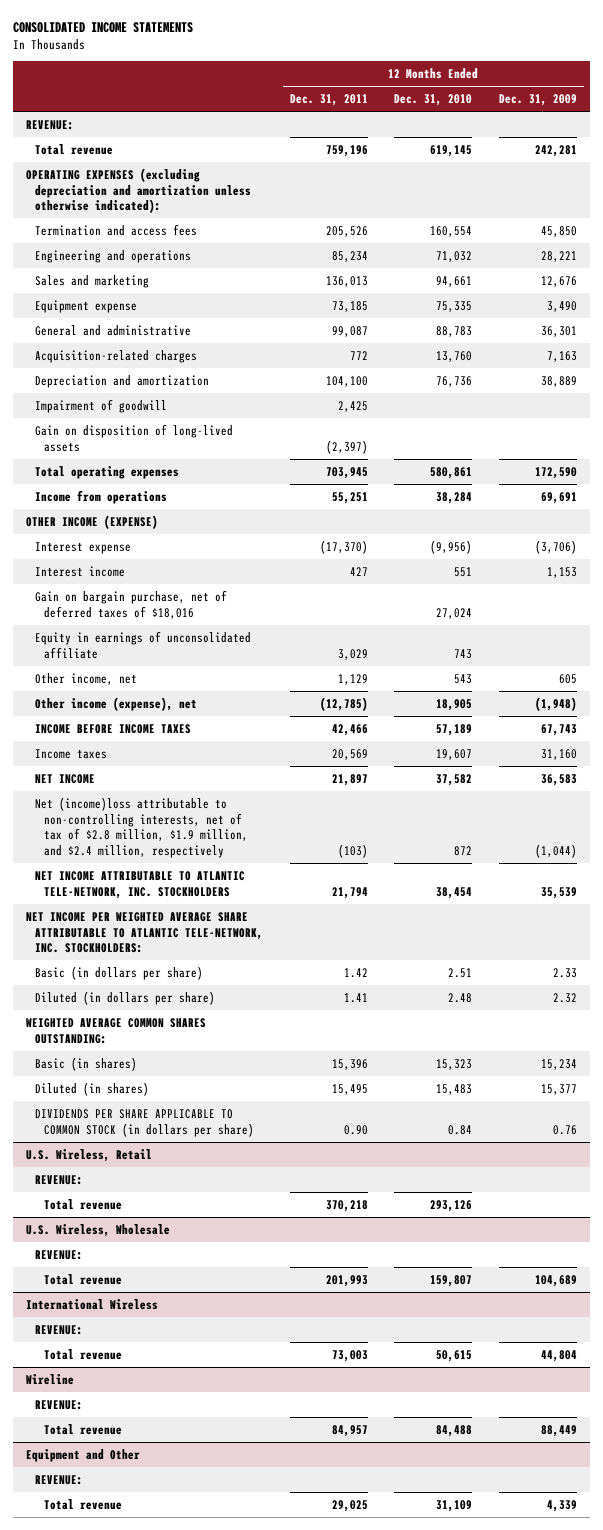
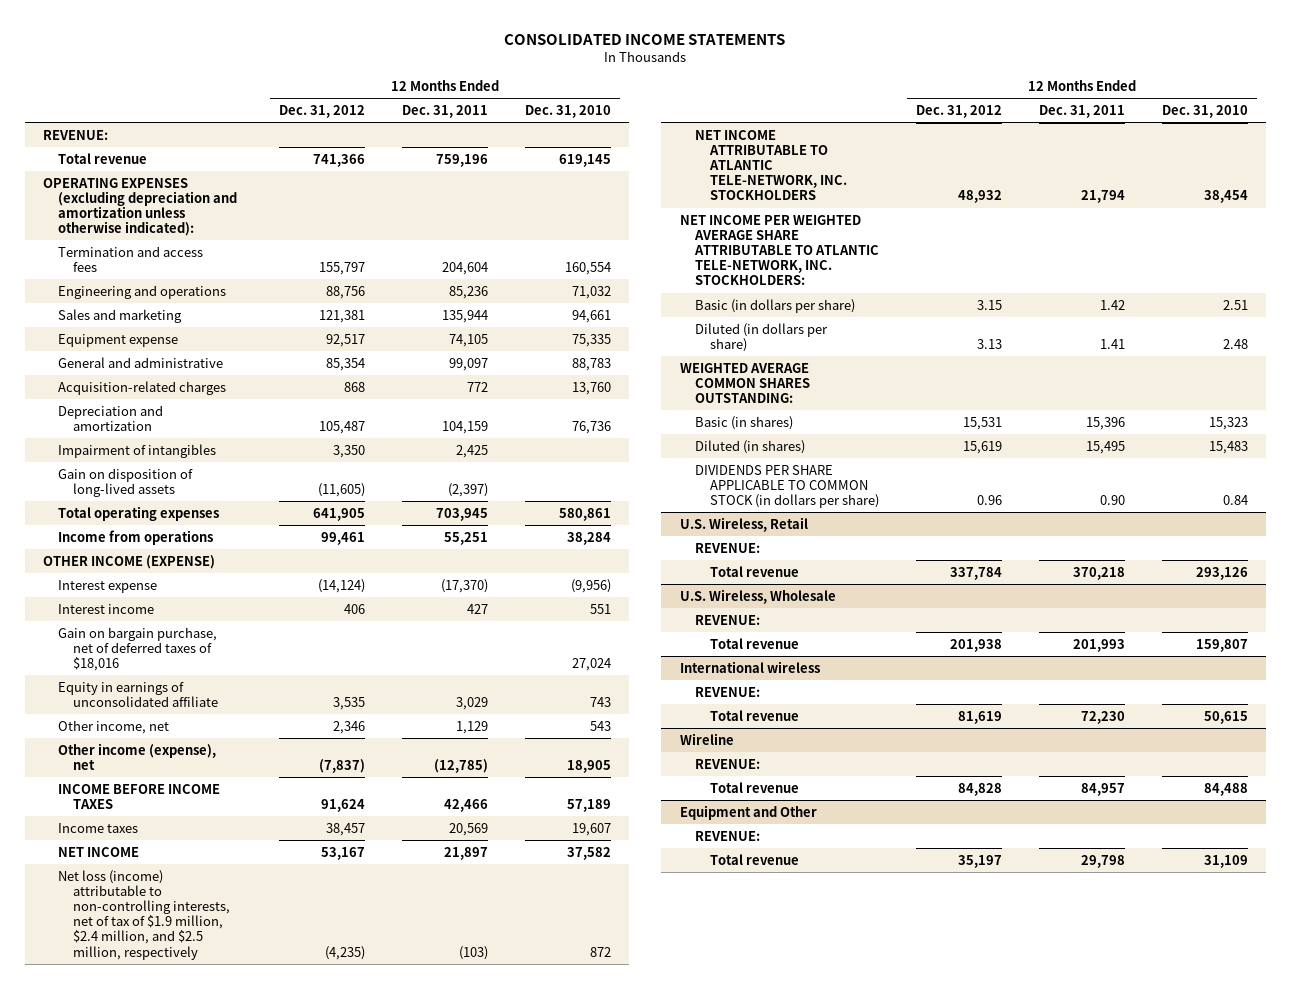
[498,94,577,107] Dec. 31, 2009 -> none
none -> [278,105,365,119] Dec. 31, 2012
[325,225,368,237] 205,526 -> [441,261,488,275] 204,604
[331,250,368,262] 85,234 -> [448,285,488,299] 85,236
[325,275,368,287] 136,013 -> [441,309,488,323] 135,944
[331,300,368,312] 73,185 -> [448,333,488,347] 74,105
[331,325,368,337] 99,087 -> [448,357,488,371] 99,097
[325,375,368,387] 104,100 -> [441,420,488,434] 104,159
[35,398,168,413] Impairment of goodwill -> [58,443,217,458] Impairment of intangibles
[35,796,249,859] Net (income)loss attributable to non-controlling interests, net of tax of $2.8 million, $1.9 million, and $2.4 million, respectively -> [58,869,230,960] Net loss (income) attributable to non-controlling interests, net of tax of $1.9 million, $2.4 million, and $2.5 million, respectively
[26,1298,159,1310] International Wireless -> [679,660,820,673] International wireless
[331,1349,368,1362] 73,003 -> [1080,710,1125,724] 72,230
[331,1499,368,1512] 29,025 -> [1080,854,1125,868] 29,798

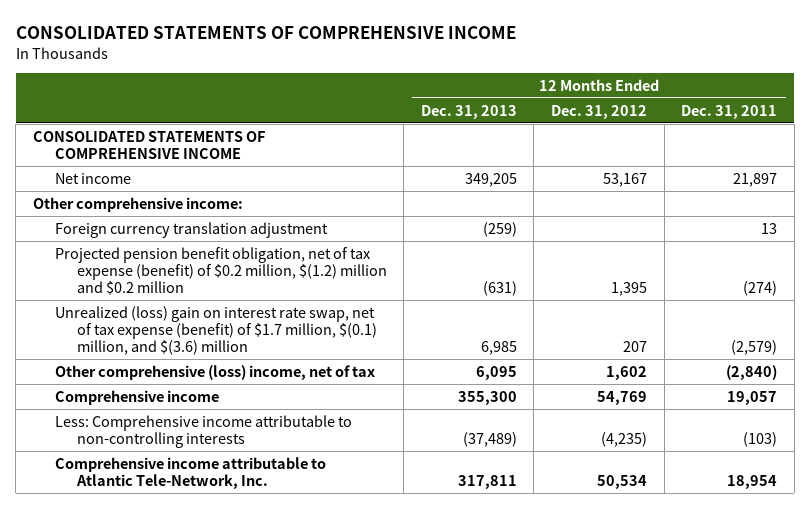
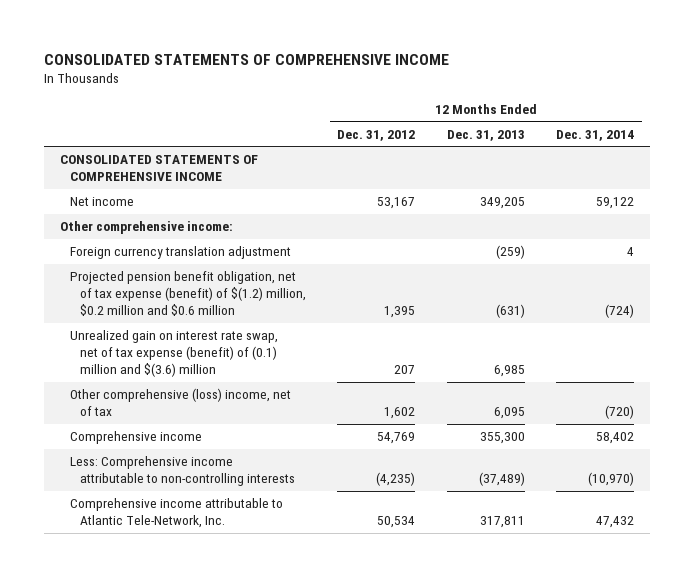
[681,104,778,119] Dec. 31, 2011 -> none
none -> [556,129,635,141] Dec. 31, 2014
[54,246,387,296] Projected pension benefit obligation, net of tax expense (benefit) of $0.2 million, $(1.2) million and $0.2 million -> [69,271,307,317] Projected pension benefit obligation, net of tax expense (benefit) of $(1.2) million, $0.2 million and $0.6 million
[54,305,377,356] Unrealized (loss) gain on interest rate swap, net of tax expense (benefit) of $1.7 million, $(0.1) million, and $(3.6) million -> [69,330,278,378] Unrealized gain on interest rate swap, net of tax expense (benefit) of (0.1) million and $(3.6) million

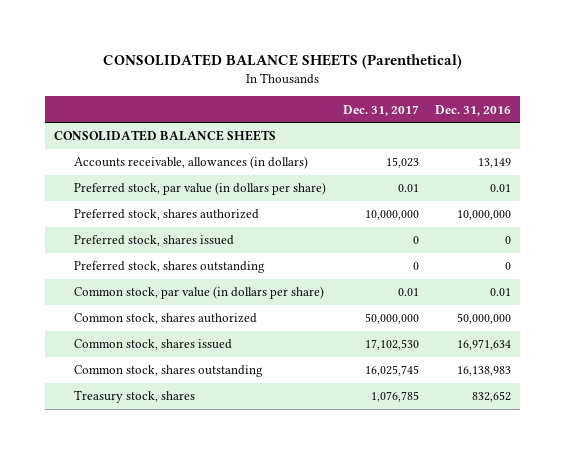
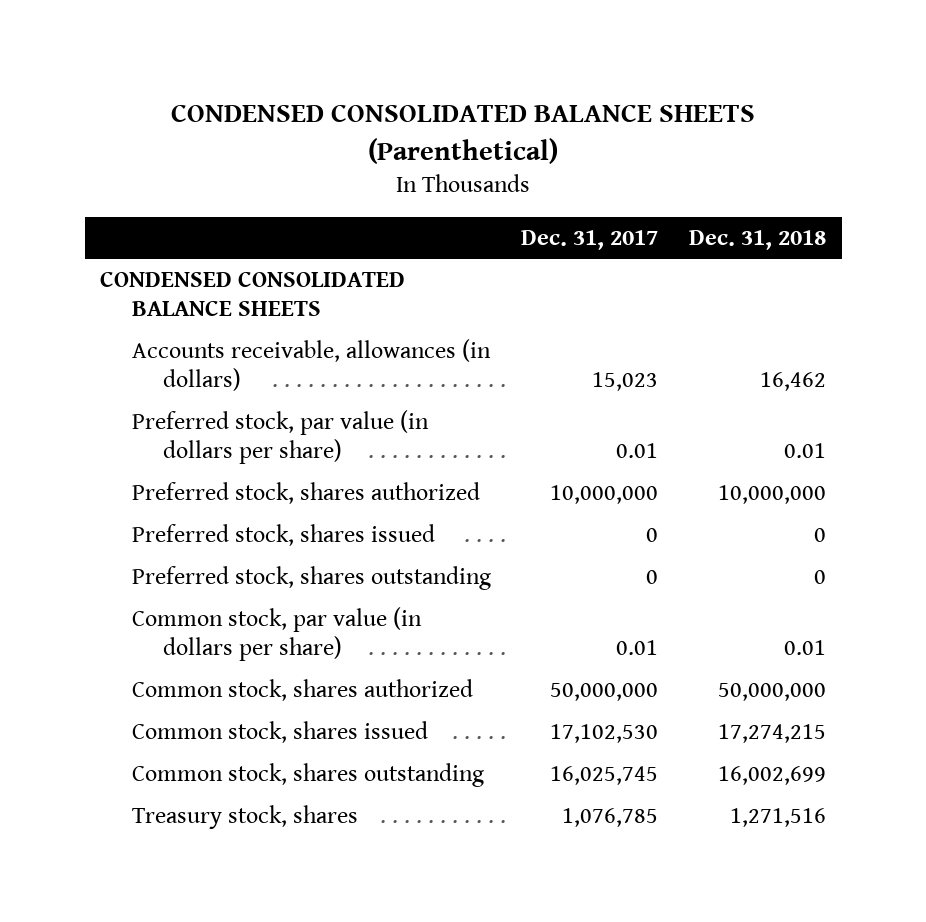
[102,54,462,70] CONSOLIDATED BALANCE SHEETS (Parenthetical) -> [171,104,756,164] CONDENSED CONSOLIDATED BALANCE SHEETS (Parenthetical)
[435,104,512,116] Dec. 31, 2016 -> none
none -> [689,229,827,250] Dec. 31, 2018
[53,130,276,142] CONSOLIDATED BALANCE SHEETS -> [99,272,405,317] CONDENSED CONSOLIDATED BALANCE SHEETS

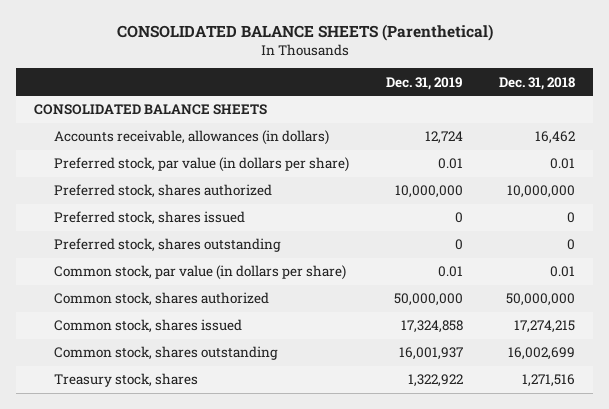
[171,104,756,164] CONDENSED CONSOLIDATED BALANCE SHEETS (Parenthetical) -> [116,23,493,41] CONSOLIDATED BALANCE SHEETS (Parenthetical)
[521,229,659,250] Dec. 31, 2017 -> none
none -> [385,76,463,90] Dec. 31, 2019
[99,272,405,317] CONDENSED CONSOLIDATED BALANCE SHEETS -> [34,104,268,116] CONSOLIDATED BALANCE SHEETS

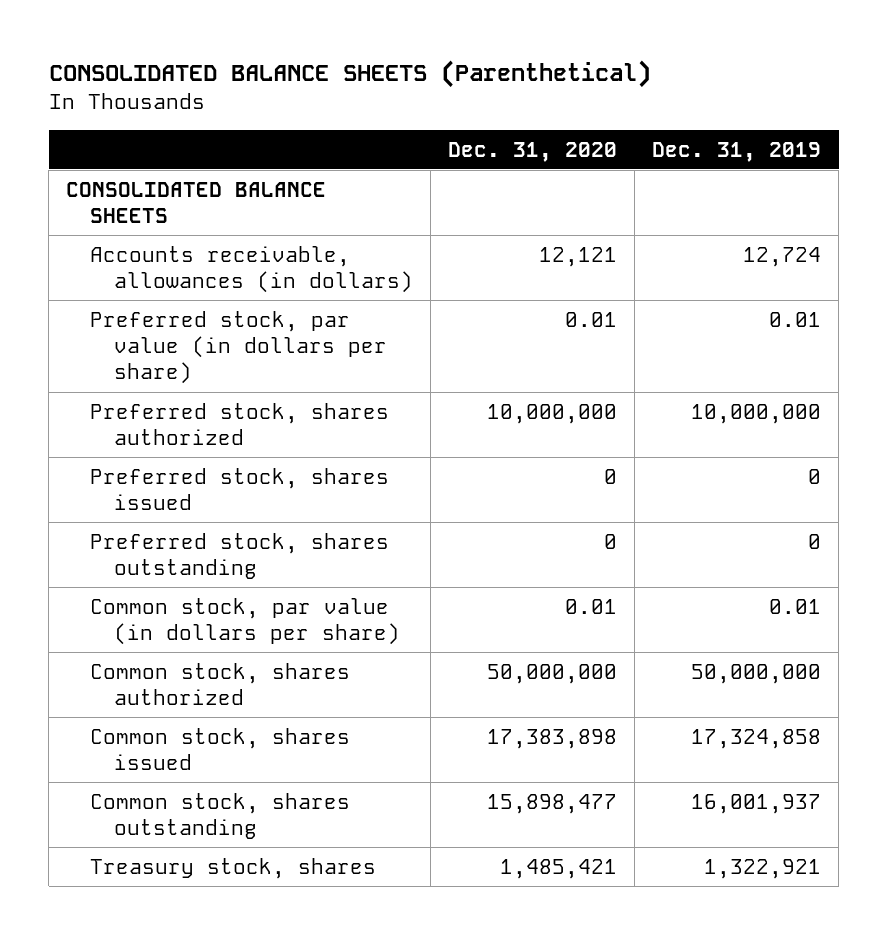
[499,76,576,90] Dec. 31, 2018 -> none
none -> [448,141,618,162] Dec. 31, 2020
[407,374,463,388] 1,322,922 -> [704,858,822,879] 1,322,921

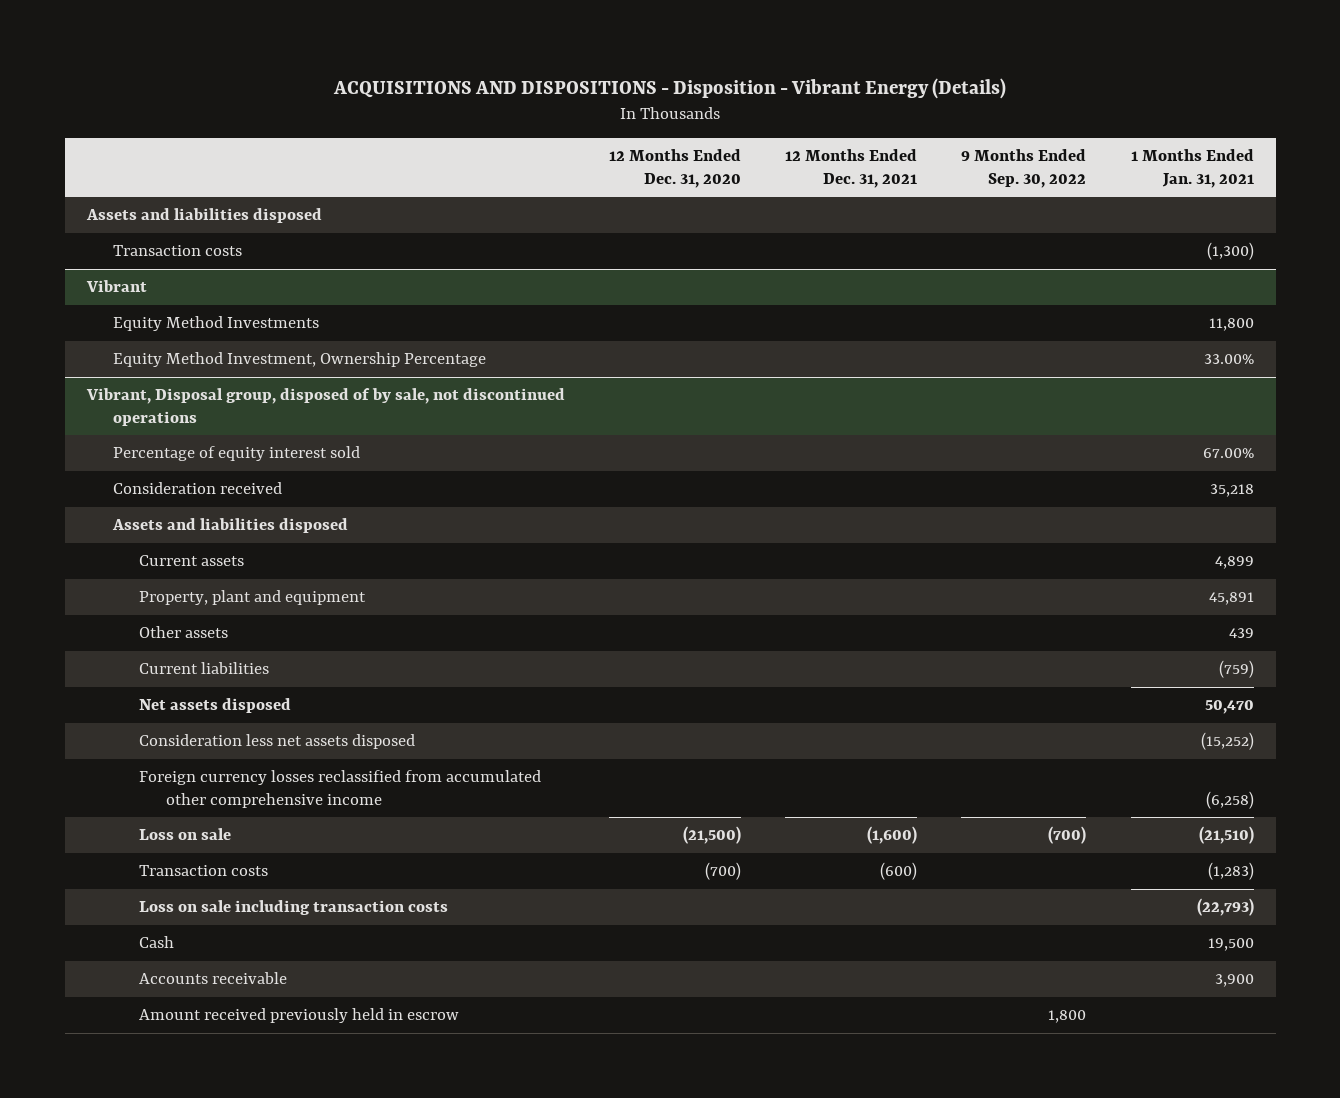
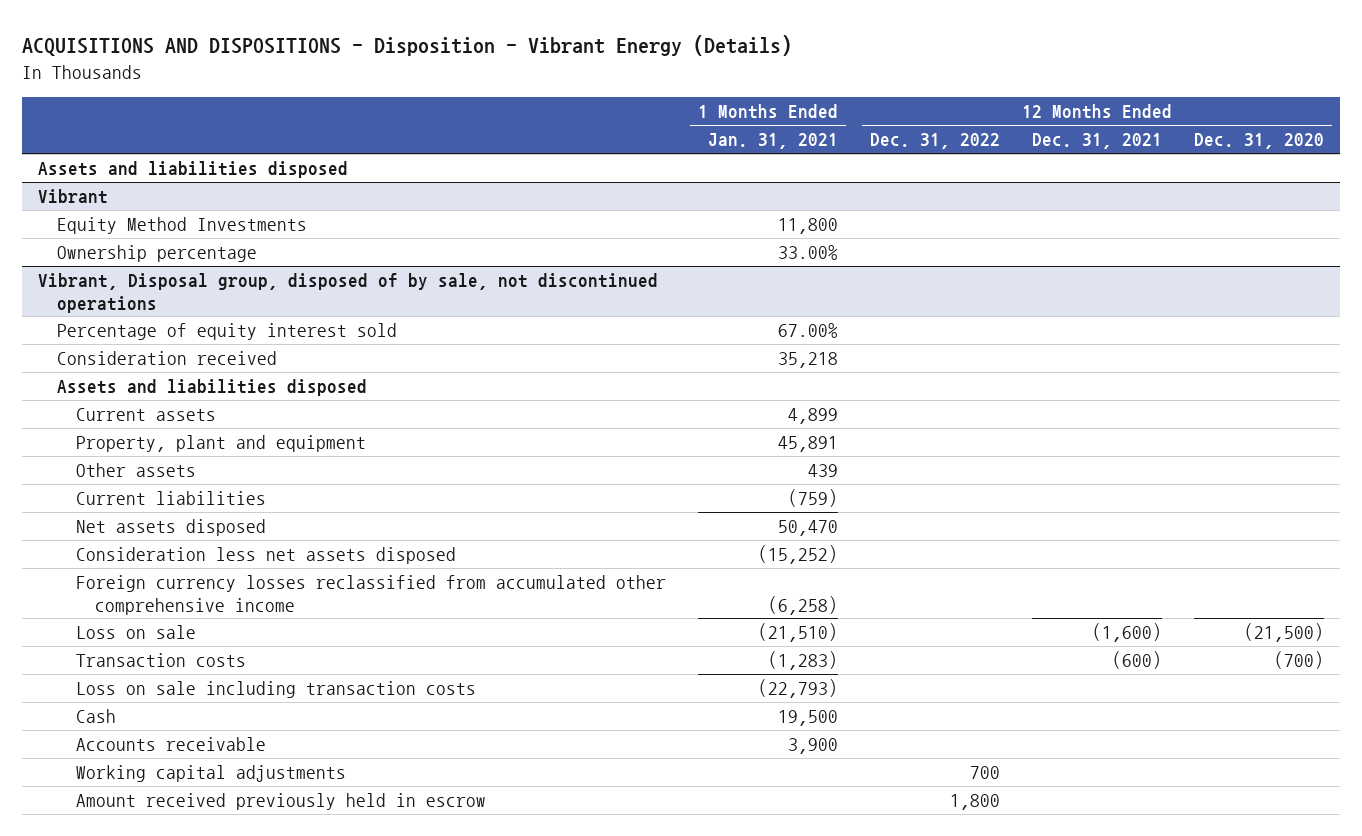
[961,149,1087,188] 9 Months Ended Sep. 30, 2022 -> none
none -> [869,133,1000,150] Dec. 31, 2022
[113,245,243,257] Transaction costs -> none
[113,352,487,368] Equity Method Investment, Ownership Percentage -> [57,245,258,263] Ownership percentage
none -> [76,765,347,783] Working capital adjustments

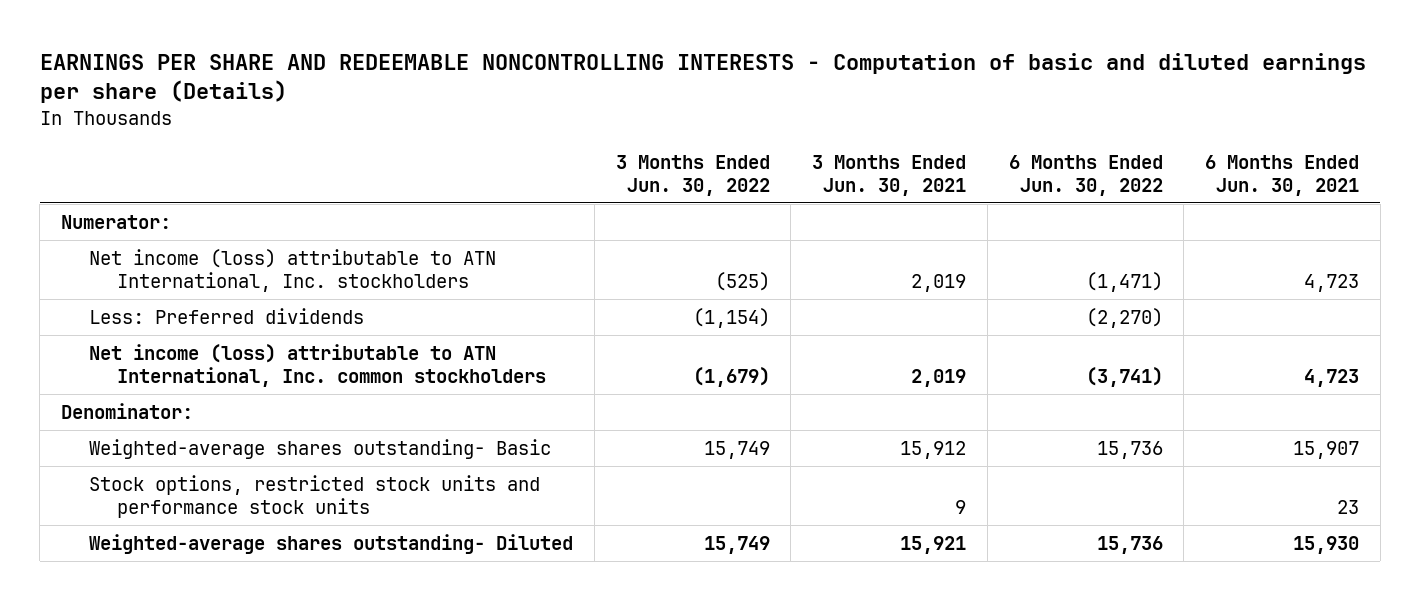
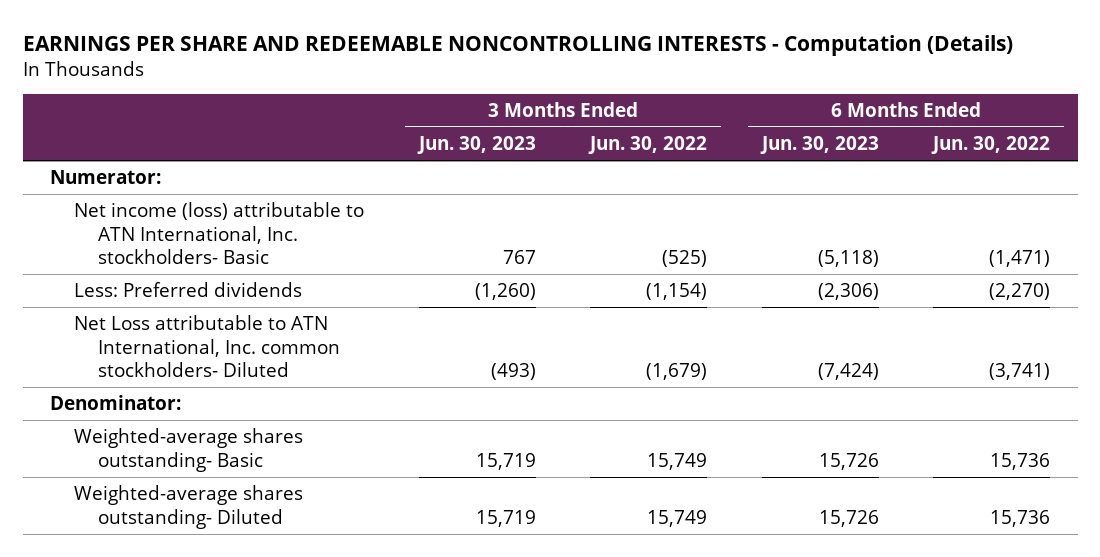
[39,52,1366,104] EARNINGS PER SHARE AND REDEEMABLE NONCONTROLLING INTERESTS - Computation of basic and diluted earnings per share (Details) -> [22,34,1013,56] EARNINGS PER SHARE AND REDEEMABLE NONCONTROLLING INTERESTS - Computation (Details)
[812,154,967,196] 3 Months Ended Jun. 30, 2021 -> none
[1205,154,1360,196] 6 Months Ended Jun. 30, 2021 -> none
none -> [416,136,536,155] Jun. 30, 2023
none -> [759,136,879,155] Jun. 30, 2023
[89,248,497,292] Net income (loss) attributable to ATN International, Inc. stockholders -> [74,202,365,265] Net income (loss) attributable to ATN International, Inc. stockholders- Basic
[89,343,546,387] Net income (loss) attributable to ATN International, Inc. common stockholders -> [74,315,341,378] Net Loss attributable to ATN International, Inc. common stockholders- Diluted
[89,474,541,518] Stock options, restricted stock units and performance stock units -> none

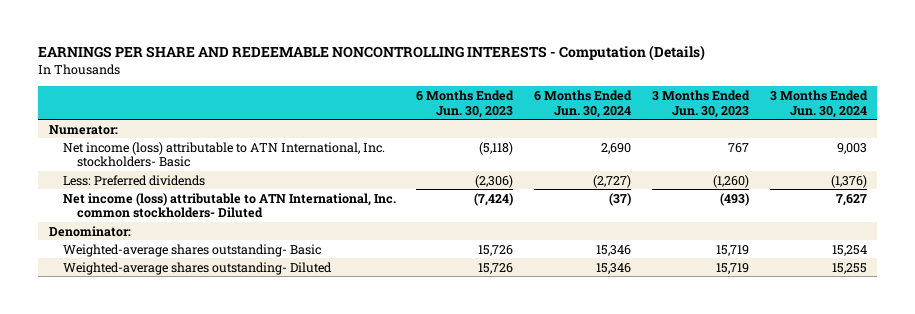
[588,136,708,155] Jun. 30, 2022 -> none
[931,136,1051,155] Jun. 30, 2022 -> none
none -> [534,89,633,118] 6 Months Ended Jun. 30, 2024
none -> [769,89,868,118] 3 Months Ended Jun. 30, 2024
[74,315,341,378] Net Loss attributable to ATN International, Inc. common stockholders- Diluted -> [62,192,396,219] Net income (loss) attributable to ATN International, Inc. common stockholders- Diluted

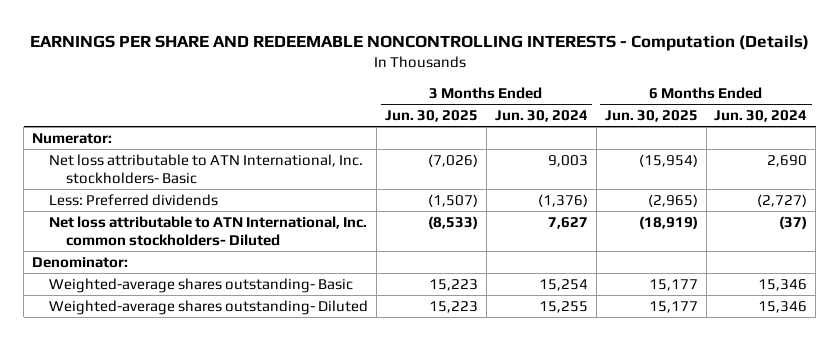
[416,89,515,118] 6 Months Ended Jun. 30, 2023 -> none
[652,89,751,118] 3 Months Ended Jun. 30, 2023 -> none
none -> [385,110,479,123] Jun. 30, 2025
none -> [604,110,698,123] Jun. 30, 2025
[62,141,385,168] Net income (loss) attributable to ATN International, Inc. stockholders- Basic -> [49,153,364,184] Net loss attributable to ATN International, Inc. stockholders- Basic
[62,192,396,219] Net income (loss) attributable to ATN International, Inc. common stockholders- Diluted -> [49,215,368,246] Net loss attributable to ATN International, Inc. common stockholders- Diluted

